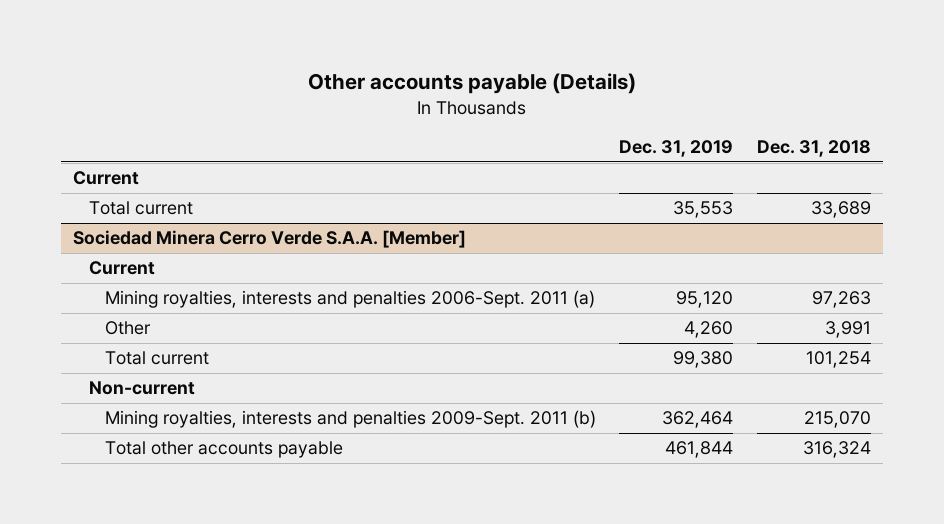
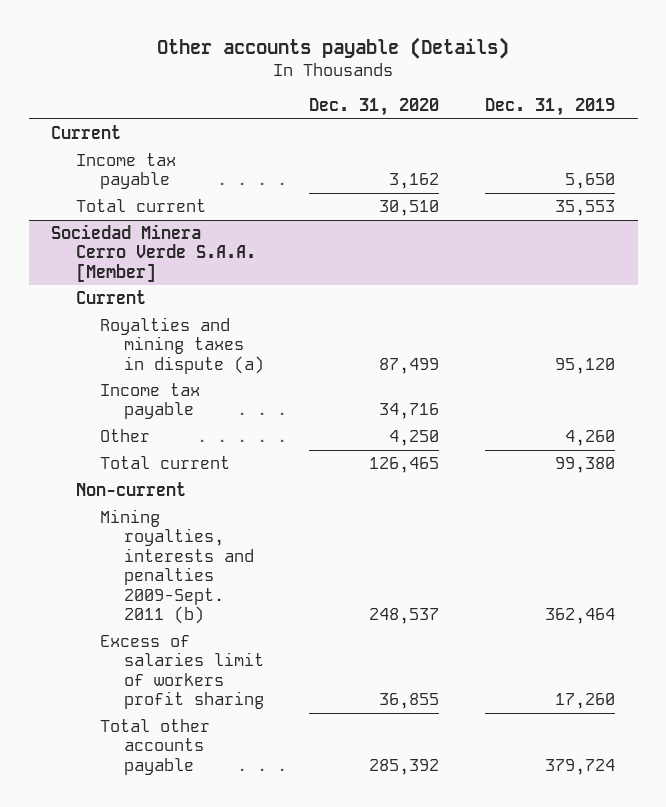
[756,140,871,158] Dec. 31, 2018 -> none
none -> [309,98,440,117] Dec. 31, 2020
none -> [75,152,176,190] Income tax payable
[104,290,595,309] Mining royalties, interests and penalties 2006-Sept. 2011 (a) -> [99,316,264,374] Royalties and mining taxes in dispute (a)
none -> [99,382,200,420] Income tax payable
none -> [99,634,264,710] Excess of salaries limit of workers profit sharing
[665,441,734,459] 461,844 -> [544,758,615,775] 379,724

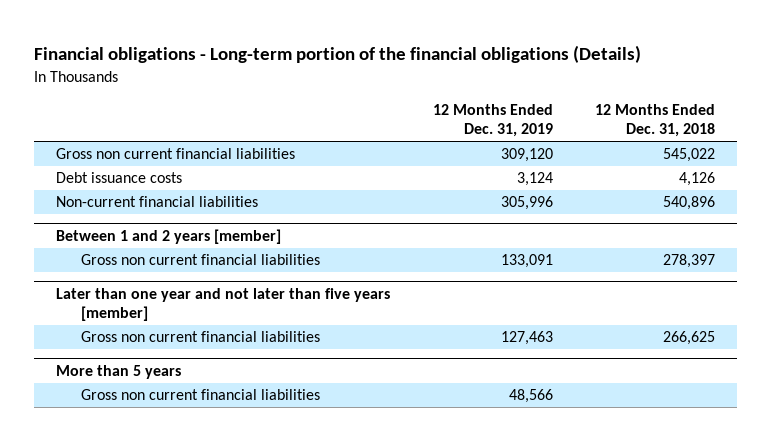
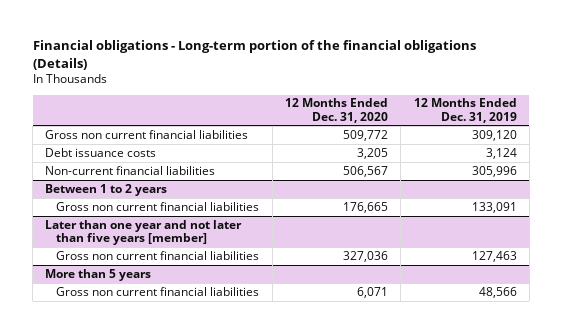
[595,104,716,138] 12 Months Ended Dec. 31, 2018 -> none
none -> [284,98,388,123] 12 Months Ended Dec. 31, 2020
[55,228,281,244] Between 1 and 2 years [member] -> [45,183,168,196] Between 1 to 2 years

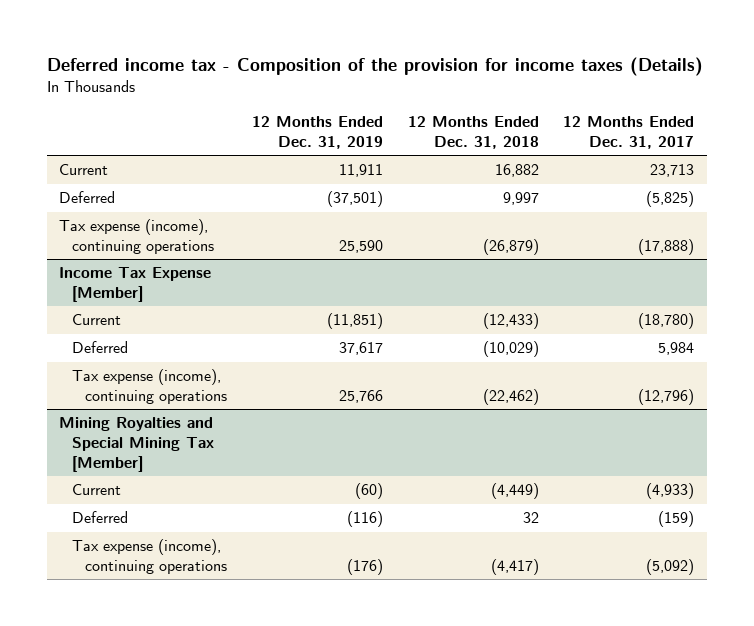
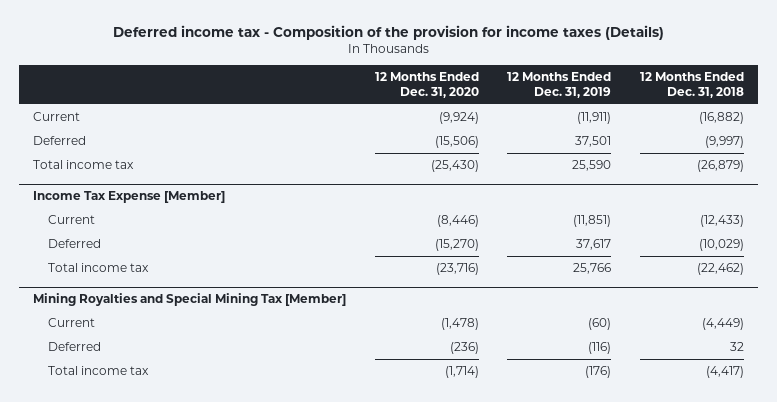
[563,115,695,149] 12 Months Ended Dec. 31, 2017 -> none
none -> [374,71,479,98] 12 Months Ended Dec. 31, 2020
[338,164,383,178] 11,911 -> [577,111,612,124] (11,911)
[494,164,539,178] 16,882 -> [698,111,744,124] (16,882)
[326,191,383,208] (37,501) -> [575,135,612,147] 37,501
[502,192,539,206] 9,997 -> [704,135,744,148] (9,997)
[59,219,215,255] Tax expense (income), continuing operations -> [33,159,135,169] Total income tax
[72,369,228,405] Tax expense (income), continuing operations -> [48,262,150,272] Total income tax
[72,539,228,575] Tax expense (income), continuing operations -> [48,365,150,375] Total income tax

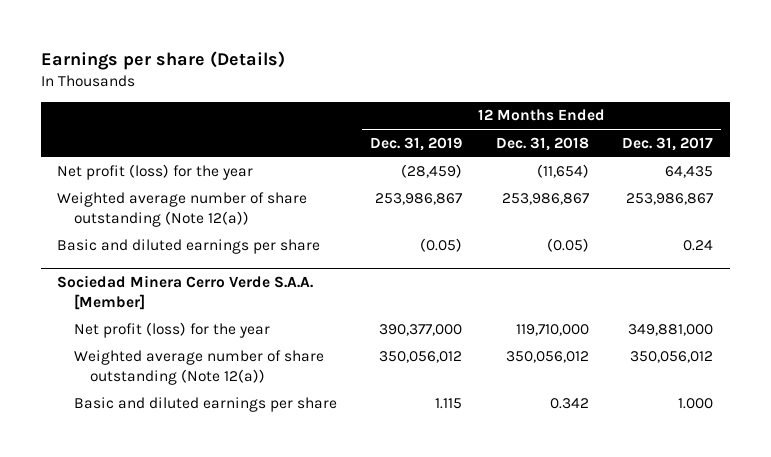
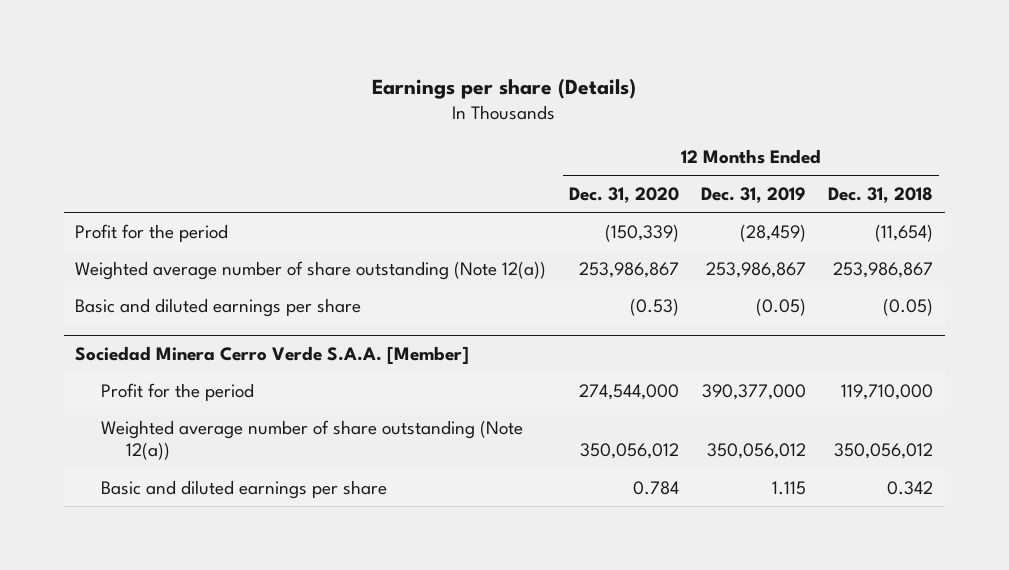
[622,136,714,151] Dec. 31, 2017 -> none
none -> [568,186,679,203] Dec. 31, 2020
[57,163,254,180] Net profit (loss) for the year -> [75,223,229,242] Profit for the period
[73,321,270,338] Net profit (loss) for the year -> [100,382,254,401] Profit for the period

